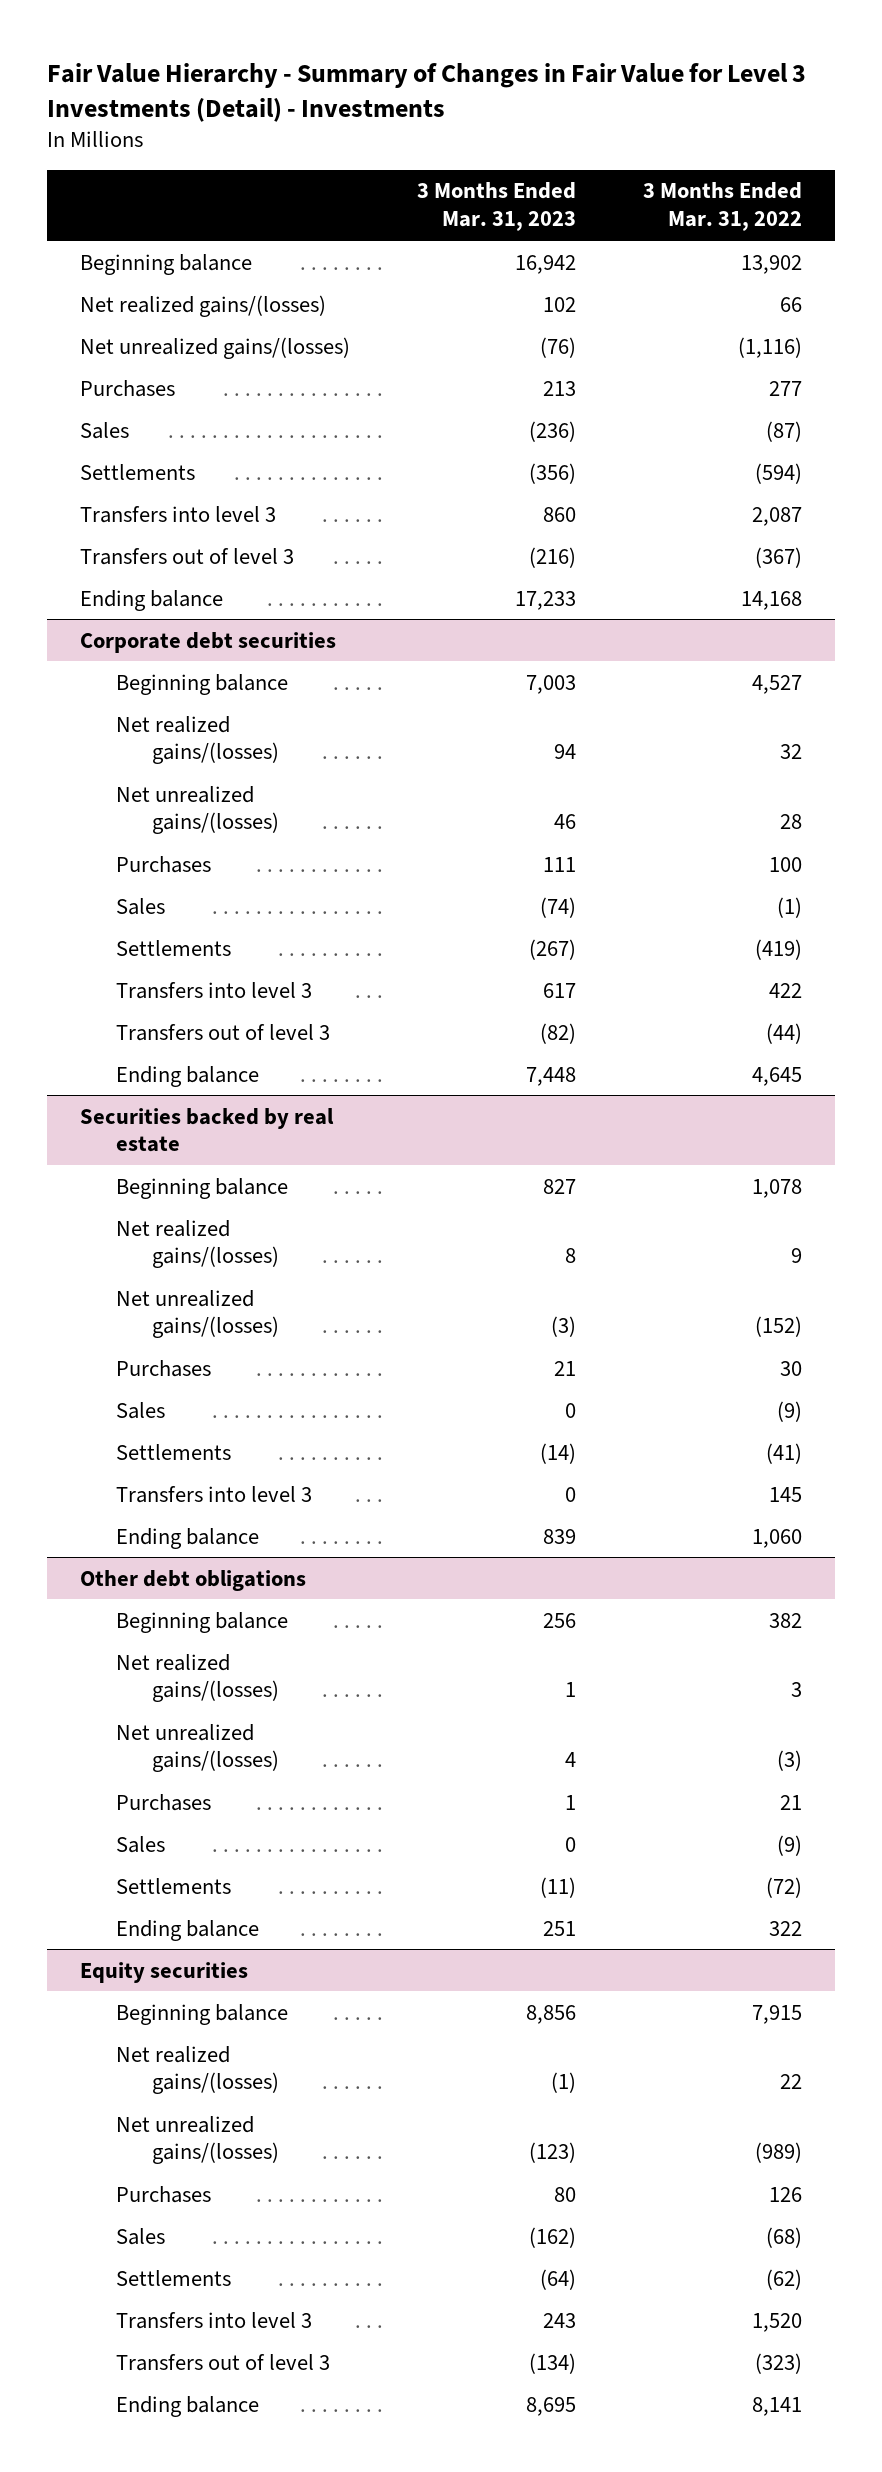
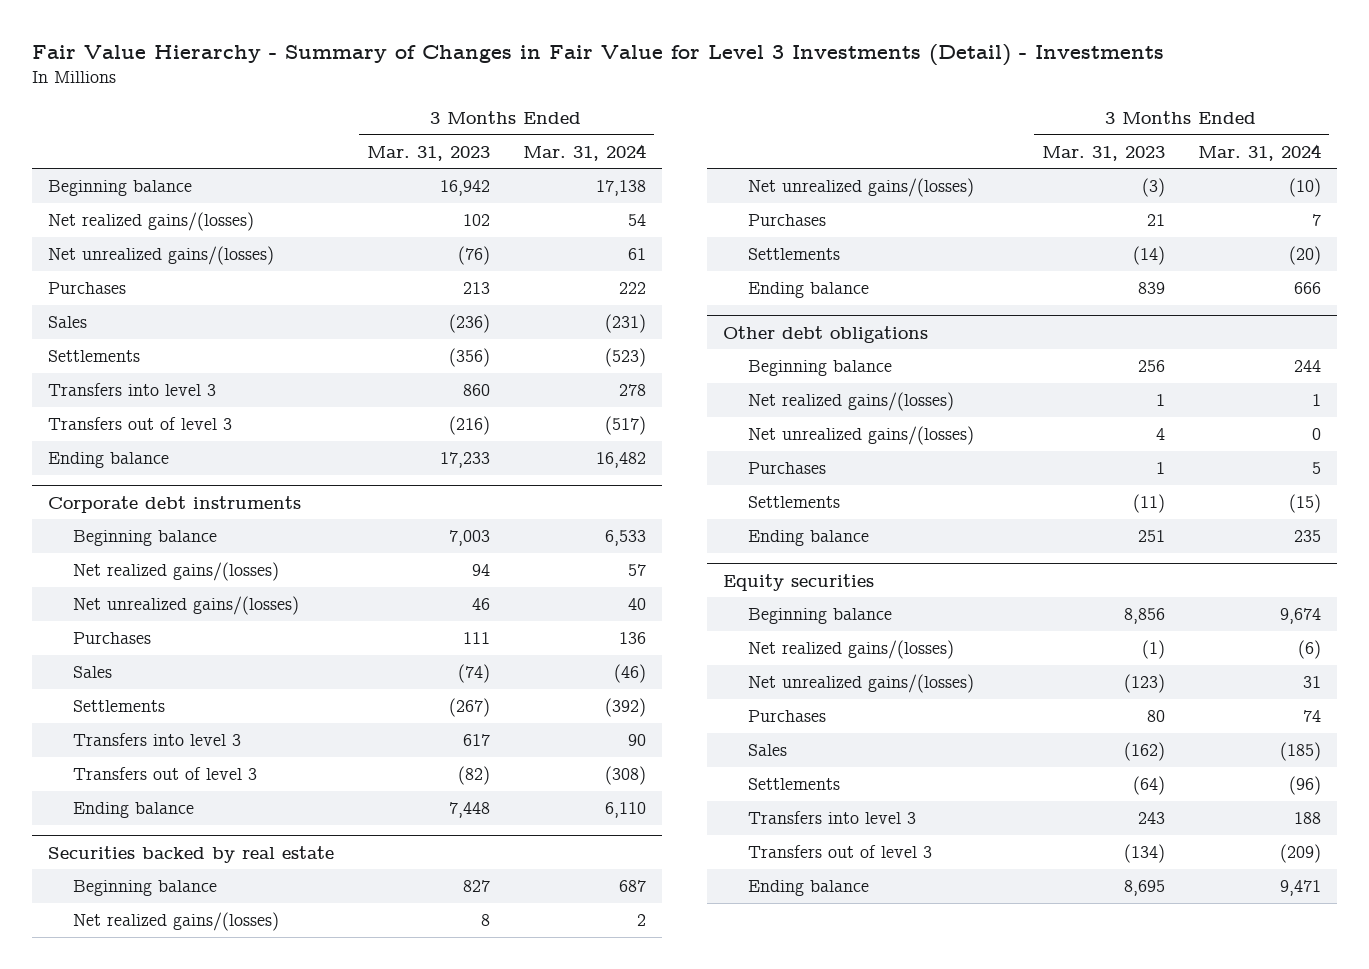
[642,182,802,232] 3 Months Ended Mar. 31, 2022 -> none
none -> [522,143,646,161] Mar. 31, 2024
[80,631,337,653] Corporate debt securities -> [48,495,302,513] Corporate debt instruments
[116,1401,166,1419] Sales -> none
[116,1485,313,1503] Transfers into level 3 -> none
[116,1835,166,1853] Sales -> none

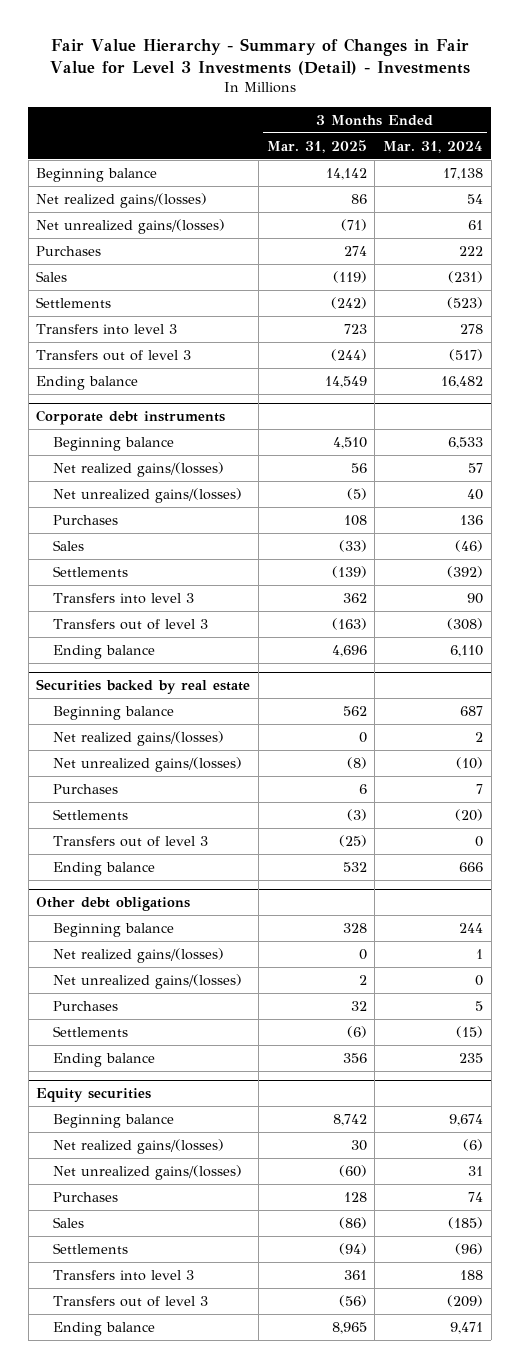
[367,145,491,161] Mar. 31, 2023 -> none
none -> [266,139,367,153] Mar. 31, 2025
none -> [53,835,209,847] Transfers out of level 3

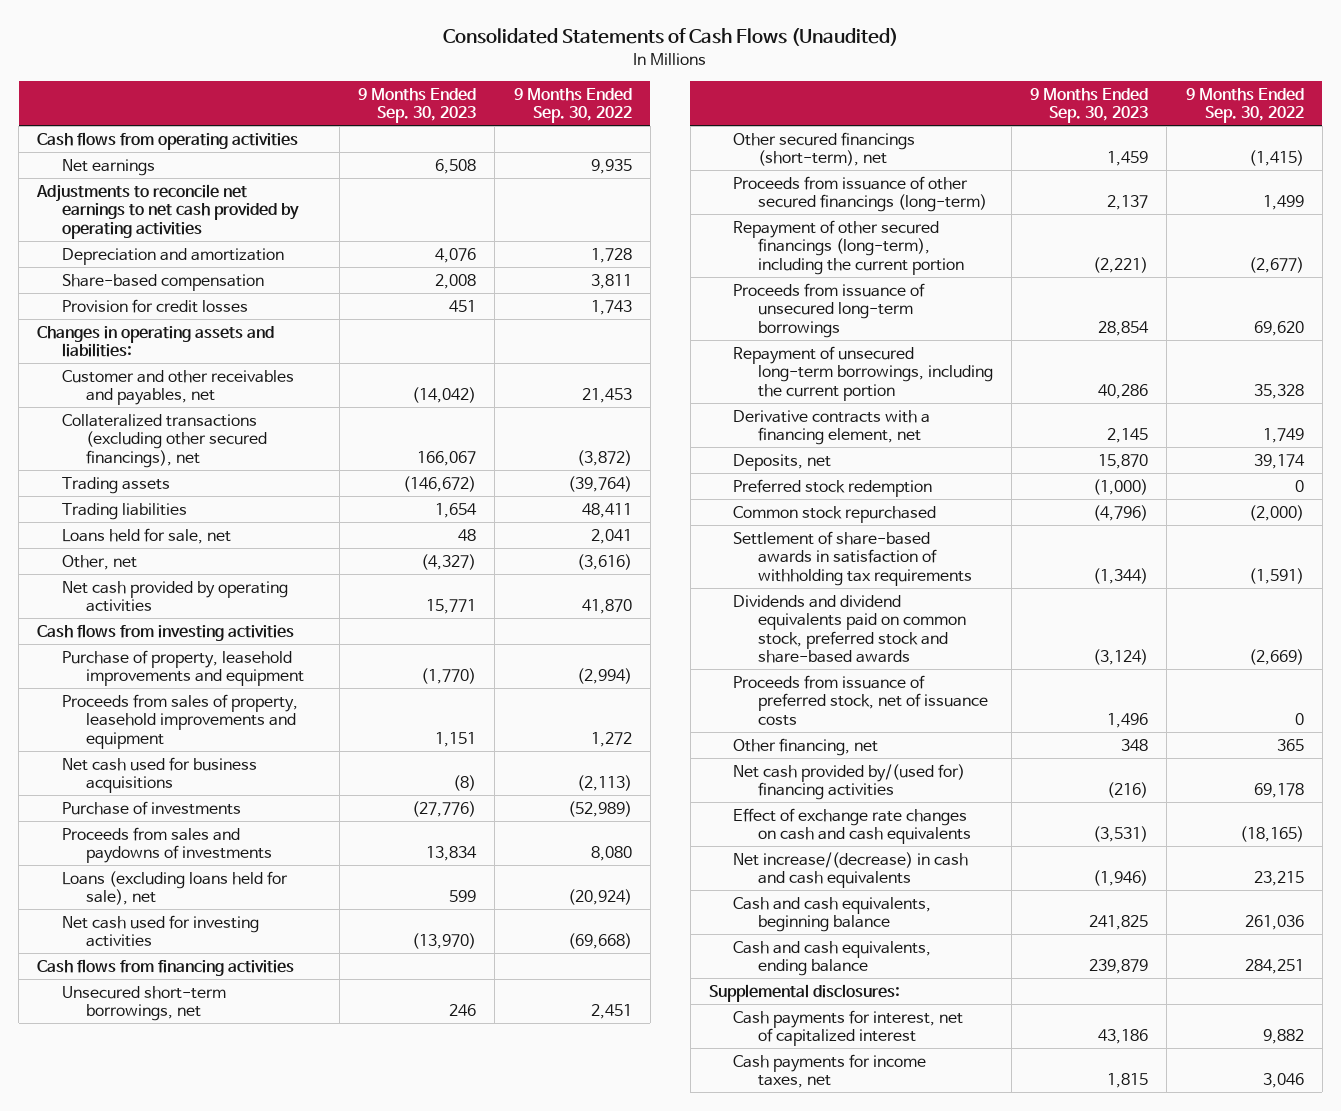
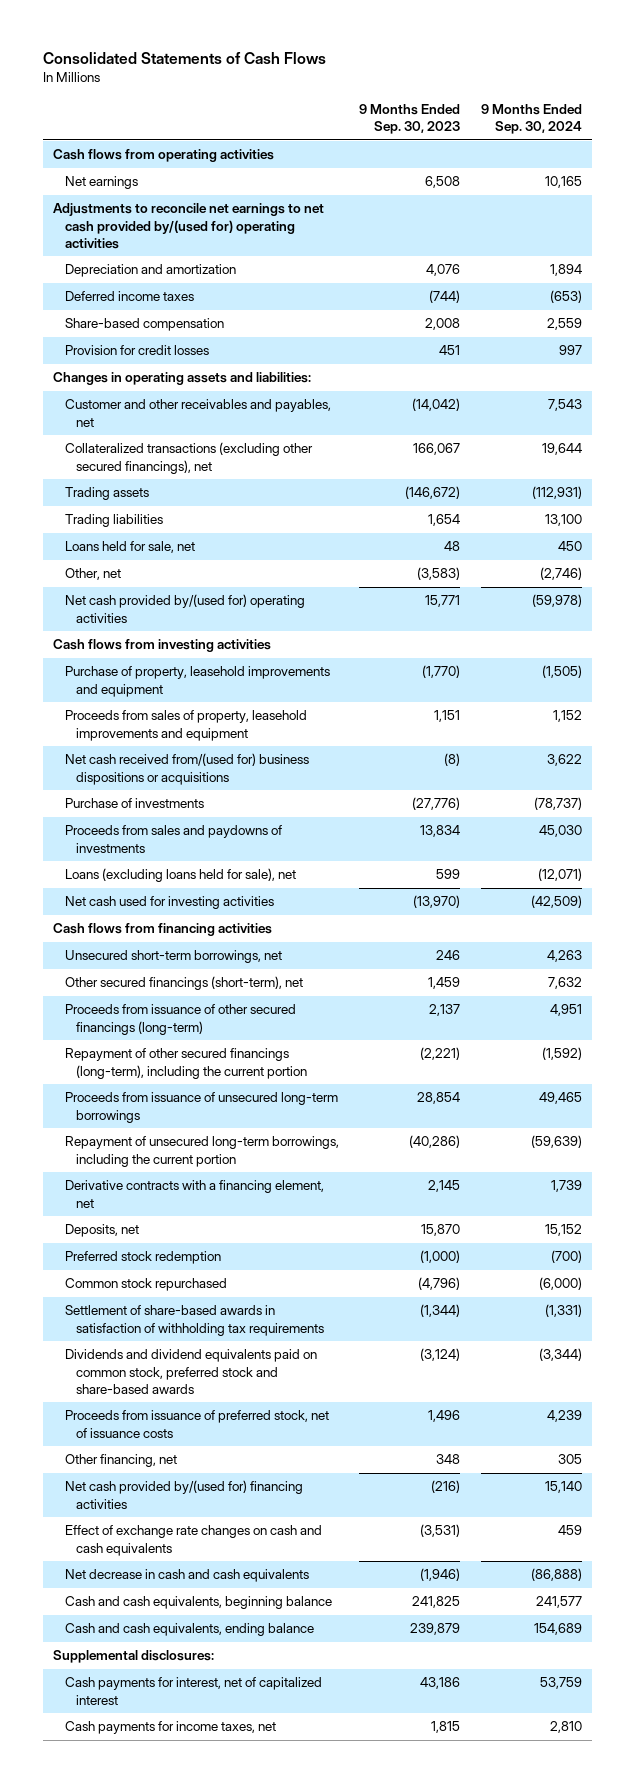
[443,28,899,47] Consolidated Statements of Cash Flows (Unaudited) -> [43,52,327,65] Consolidated Statements of Cash Flows
[513,87,632,124] 9 Months Ended Sep. 30, 2022 -> none
none -> [480,104,582,135] 9 Months Ended Sep. 30, 2024
[36,183,299,239] Adjustments to reconcile net earnings to net cash provided by operating activities -> [53,203,325,249] Adjustments to reconcile net earnings to net cash provided by/(used for) operating activities
none -> [64,291,194,302] Deferred income taxes
[421,553,477,570] (4,327) -> [417,567,461,581] (3,583)
[61,580,288,613] Net cash provided by operating activities -> [64,594,305,623] Net cash provided by/(used for) operating activities
[61,756,257,794] Net cash used for business acquisitions -> [64,753,309,785] Net cash received from/(used for) business dispositions or acquisitions
[1098,383,1149,399] 40,286 -> [409,1135,461,1149] (40,286)
[733,851,969,889] Net increase/(decrease) in cash and cash equivalents -> [64,1569,309,1583] Net decrease in cash and cash equivalents

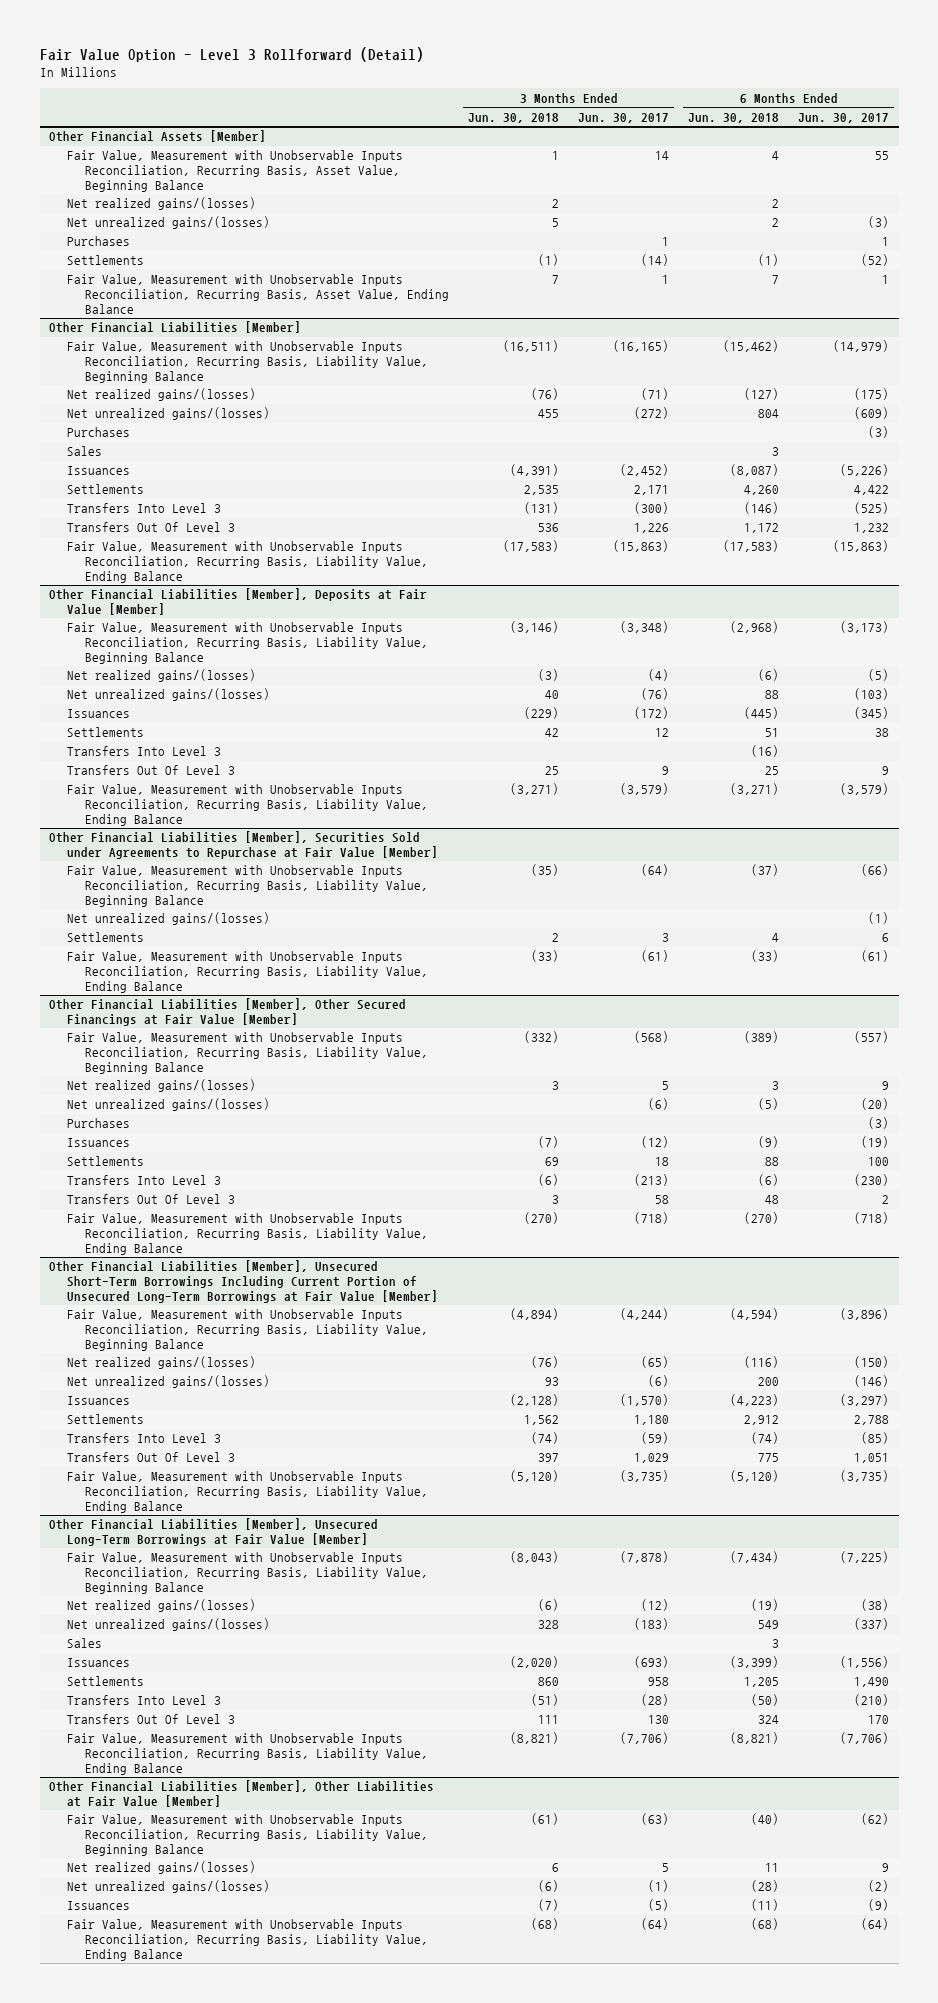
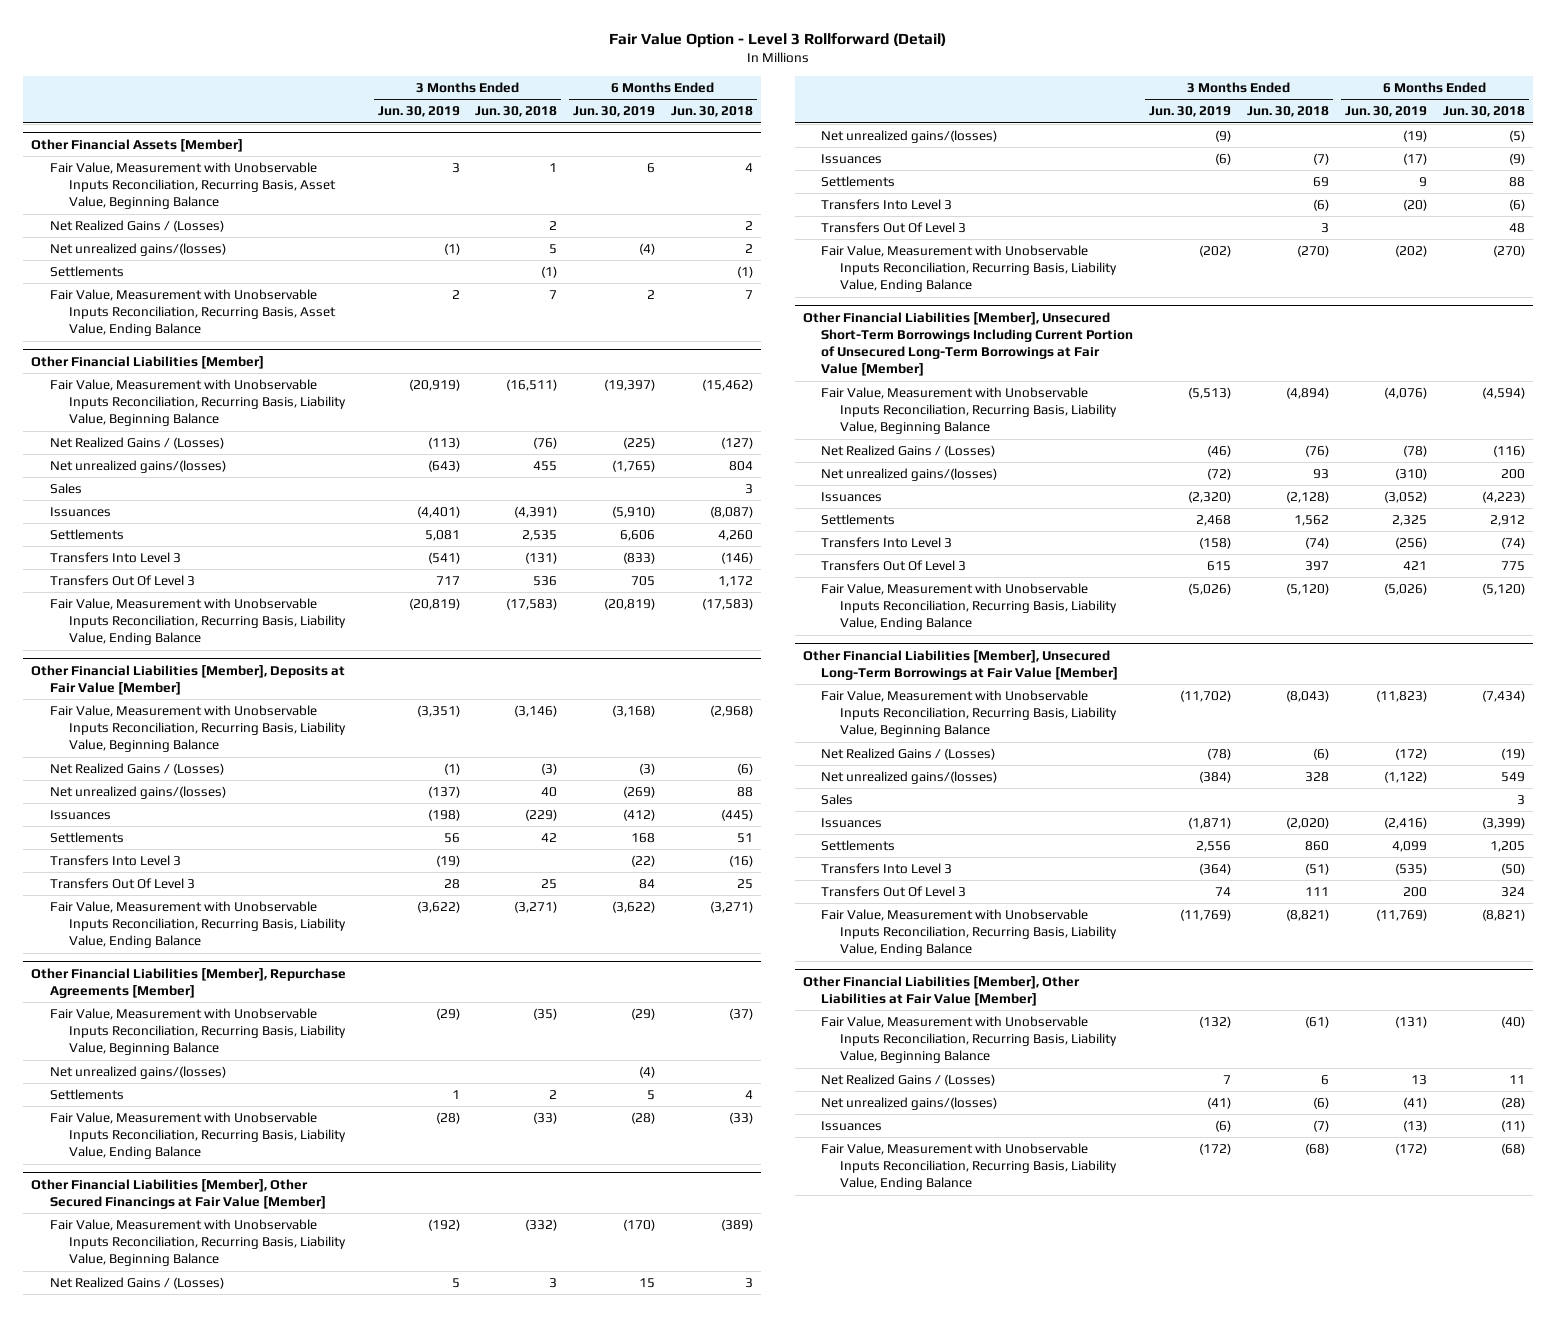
[578,112,670,123] Jun. 30, 2017 -> none
[798,112,890,123] Jun. 30, 2017 -> none
none -> [377,106,460,118] Jun. 30, 2019
none -> [573,106,656,118] Jun. 30, 2019
[67,197,257,211] Net realized gains/(losses) -> [49,220,224,233] Net Realized Gains / (Losses)
[67,236,131,247] Purchases -> none
[67,388,257,402] Net realized gains/(losses) -> [49,437,224,450] Net Realized Gains / (Losses)
[67,427,131,438] Purchases -> none
[67,669,257,683] Net realized gains/(losses) -> [49,763,224,776] Net Realized Gains / (Losses)
[49,831,439,860] Other Financial Liabilities [Member], Securities Sold under Agreements to Repurchase at Fair Value [Member] -> none
none -> [31,967,347,998] Other Financial Liabilities [Member], Repurchase Agreements [Member]
[67,1079,257,1093] Net realized gains/(losses) -> [49,1277,224,1290] Net Realized Gains / (Losses)
[67,1118,131,1129] Purchases -> none
[67,1356,257,1370] Net realized gains/(losses) -> [821,445,996,458] Net Realized Gains / (Losses)
[67,1599,257,1613] Net realized gains/(losses) -> [821,748,996,761] Net Realized Gains / (Losses)
[67,1861,257,1875] Net realized gains/(losses) -> [821,1074,996,1087] Net Realized Gains / (Losses)

